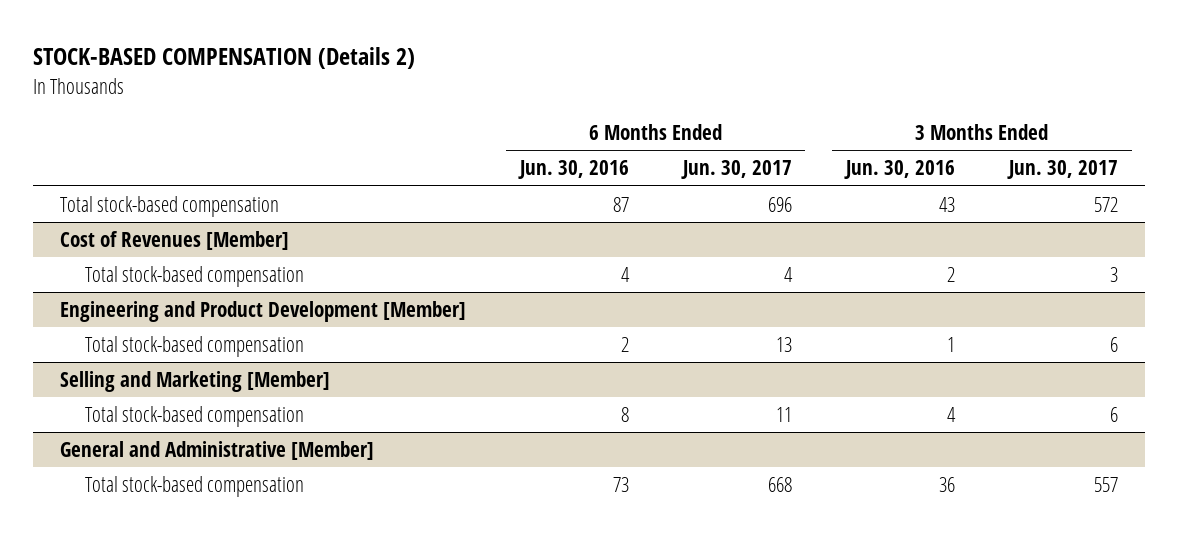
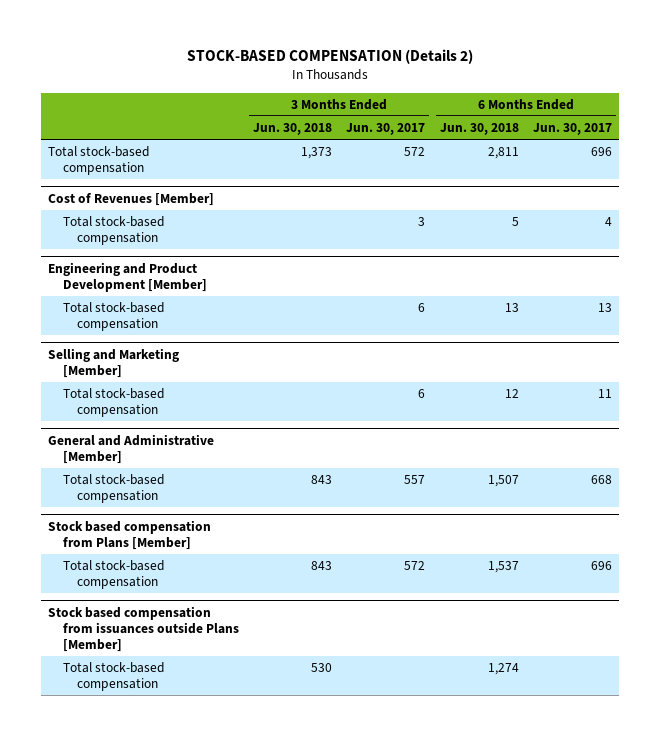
[517,160,629,180] Jun. 30, 2016 -> none
[844,160,956,180] Jun. 30, 2016 -> none
none -> [252,122,332,135] Jun. 30, 2018
none -> [439,122,519,135] Jun. 30, 2018
none -> [47,520,211,550] Stock based compensation from Plans [Member]
none -> [62,560,165,589] Total stock-based compensation
none -> [47,606,239,652] Stock based compensation from issuances outside Plans [Member]
none -> [62,662,165,691] Total stock-based compensation

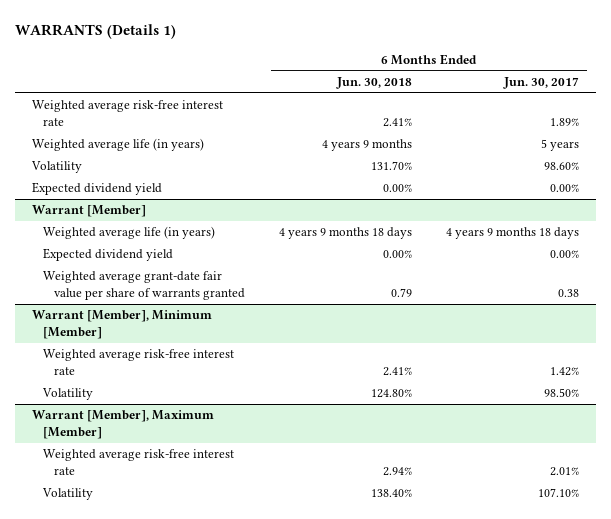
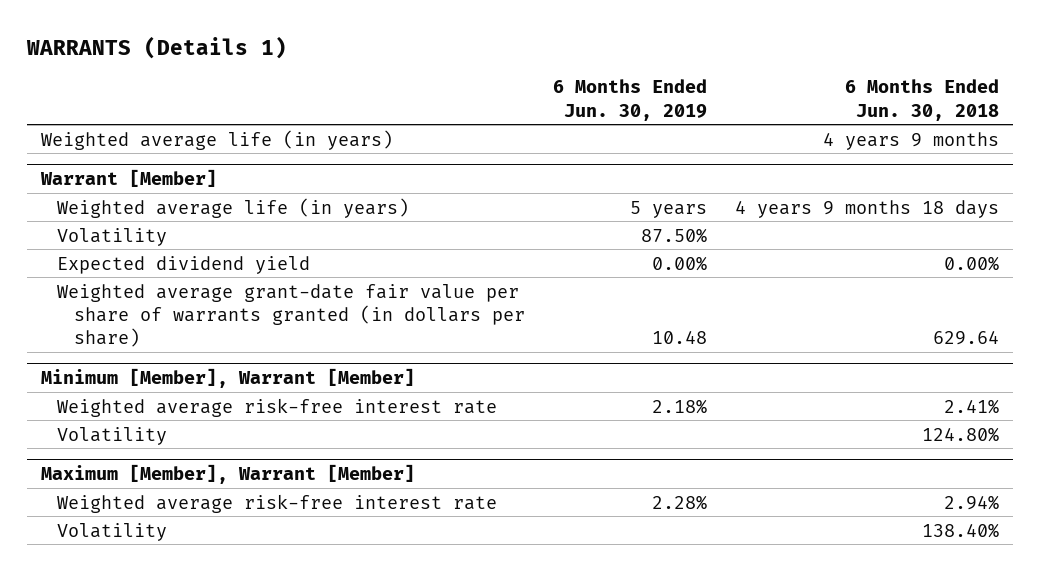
[502,76,579,89] Jun. 30, 2017 -> none
none -> [552,79,707,121] 6 Months Ended Jun. 30, 2019
[32,100,224,126] Weighted average risk-free interest rate -> none
[31,161,83,174] Volatility -> none
[32,182,163,196] Expected dividend yield -> none
none -> [57,227,168,246] Volatility
[43,271,246,300] Weighted average grant-date fair value per share of warrants granted -> [57,283,525,347] Weighted average grant-date fair value per share of warrants granted (in dollars per share)
[391,287,413,297] 0.79 -> [932,330,999,345] 629.64
[32,310,213,339] Warrant [Member], Minimum [Member] -> [40,368,415,389] Minimum [Member], Warrant [Member]
[32,410,215,439] Warrant [Member], Maximum [Member] -> [40,464,415,485] Maximum [Member], Warrant [Member]

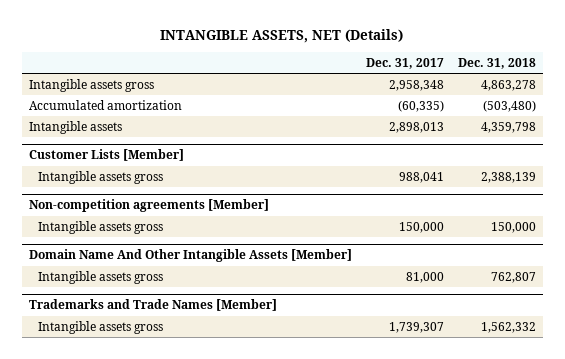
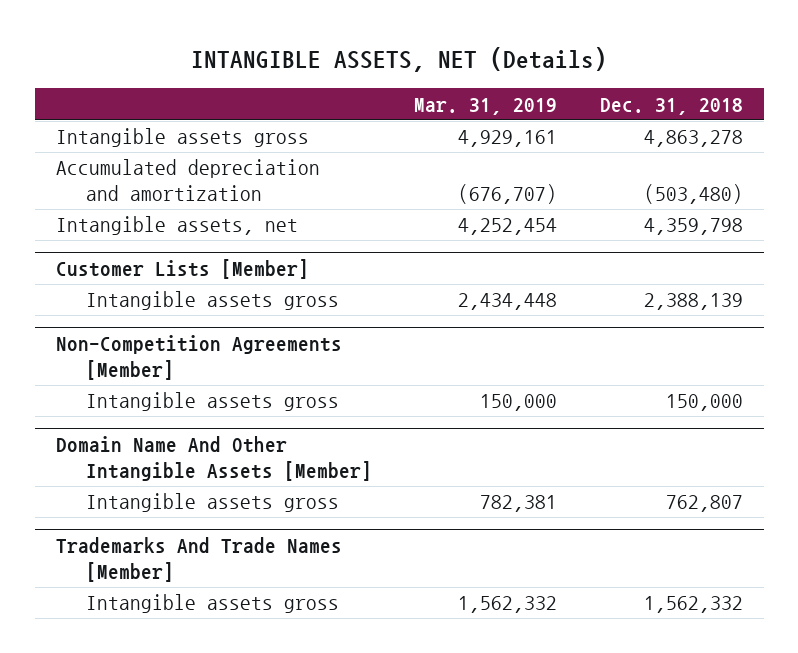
[365,57,444,69] Dec. 31, 2017 -> none
none -> [414,97,558,115] Mar. 31, 2019
[28,99,182,110] Accumulated amortization -> [55,159,320,202] Accumulated depreciation and amortization
[28,120,122,134] Intangible assets -> [55,216,298,236] Intangible assets, net
[28,199,269,213] Non-competition agreements [Member] -> [55,335,342,380] Non-Competition Agreements [Member]
[28,299,277,312] Trademarks and Trade Names [Member] -> [55,537,342,582] Trademarks And Trade Names [Member]

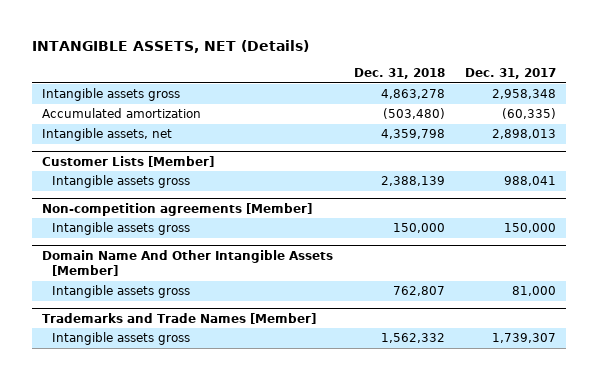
[414,97,558,115] Mar. 31, 2019 -> none
none -> [465,68,557,80] Dec. 31, 2017
[55,159,320,202] Accumulated depreciation and amortization -> [42,108,202,119] Accumulated amortization
[55,335,342,380] Non-Competition Agreements [Member] -> [42,202,313,216] Non-competition agreements [Member]
[55,537,342,582] Trademarks And Trade Names [Member] -> [42,312,317,324] Trademarks and Trade Names [Member]

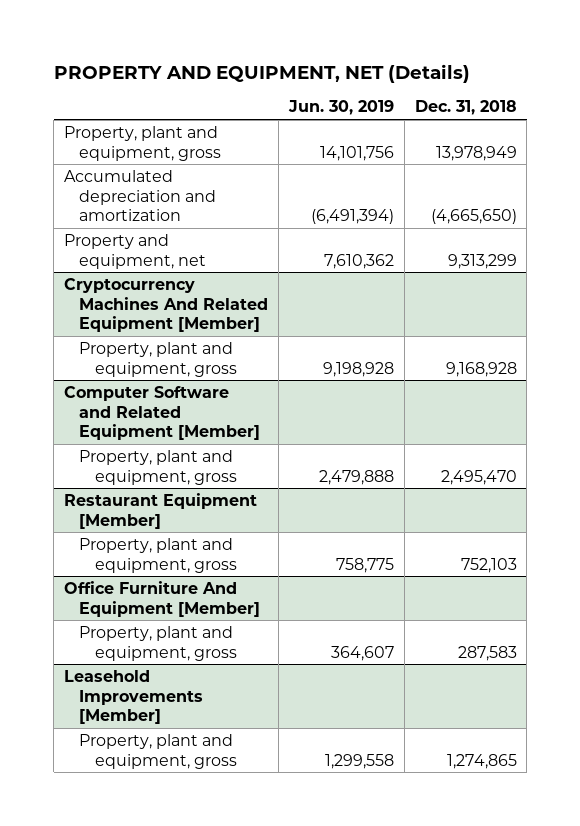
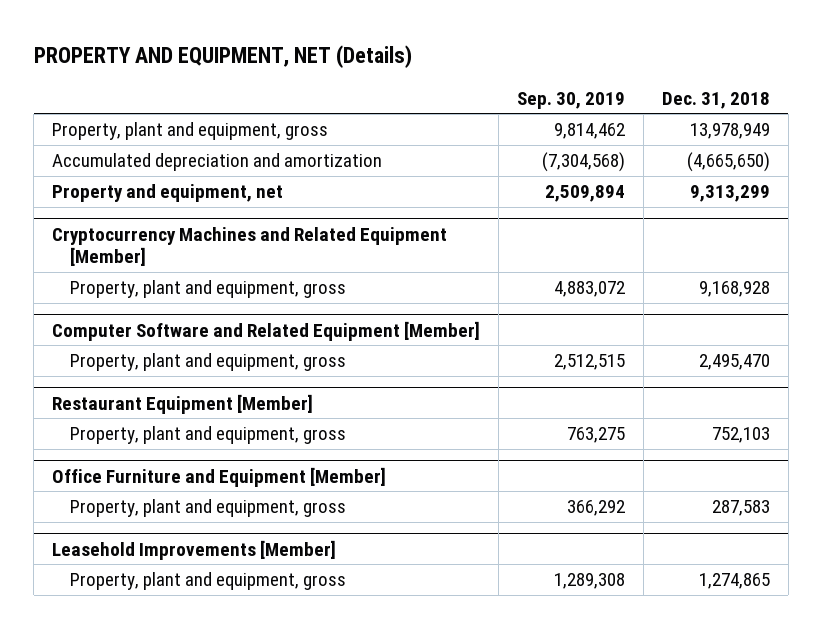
[287,100,394,116] Jun. 30, 2019 -> none
none -> [516,91,625,109] Sep. 30, 2019
[63,277,269,333] Cryptocurrency Machines And Related Equipment [Member] -> [52,226,448,267] Cryptocurrency Machines and Related Equipment [Member]
[63,580,261,617] Office Furniture And Equipment [Member] -> [52,466,387,487] Office Furniture and Equipment [Member]

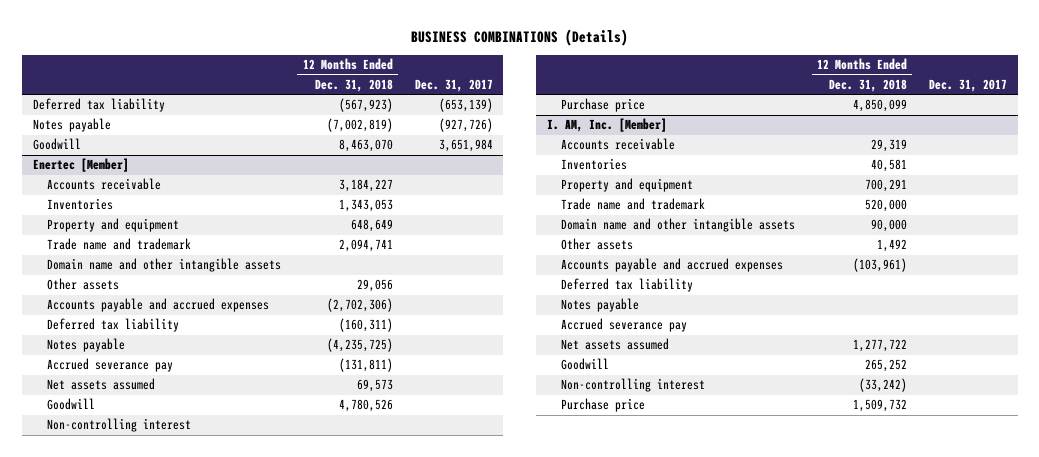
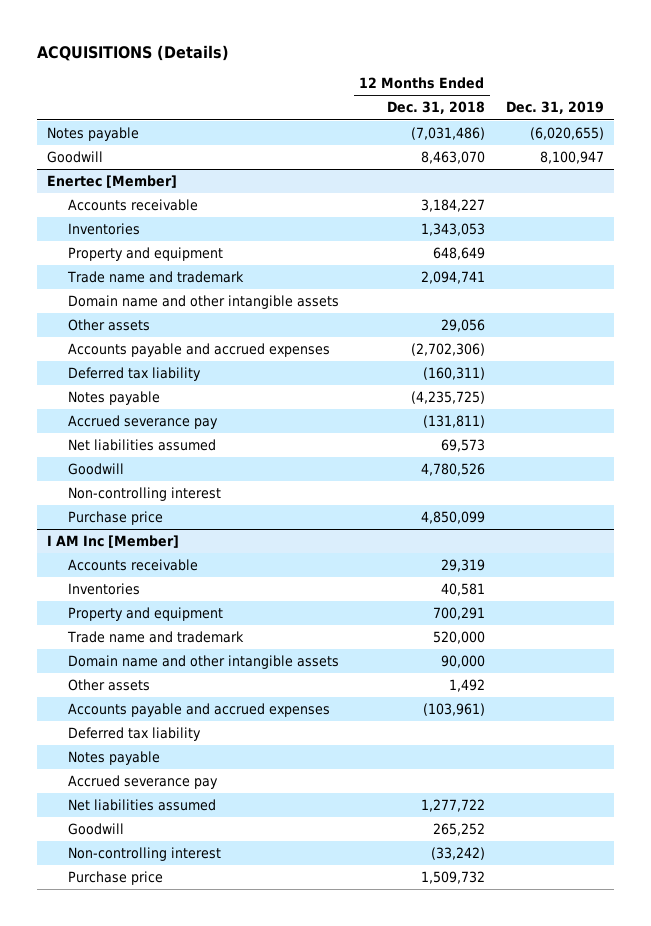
[410,28,628,46] BUSINESS COMBINATIONS (Details) -> [37,44,230,61] ACQUISITIONS (Details)
[414,78,493,92] Dec. 31, 2017 -> none
none -> [505,101,604,115] Dec. 31, 2019
[32,98,165,113] Deferred tax liability -> none
[326,118,393,133] (7,002,819) -> [410,127,485,141] (7,031,486)
[47,378,156,391] Net assets assumed -> [67,439,216,452] Net liabilities assumed
[546,118,667,133] I. AM, Inc. [Member] -> [47,535,180,549] I AM Inc [Member]
[561,338,670,351] Net assets assumed -> [67,799,216,812] Net liabilities assumed

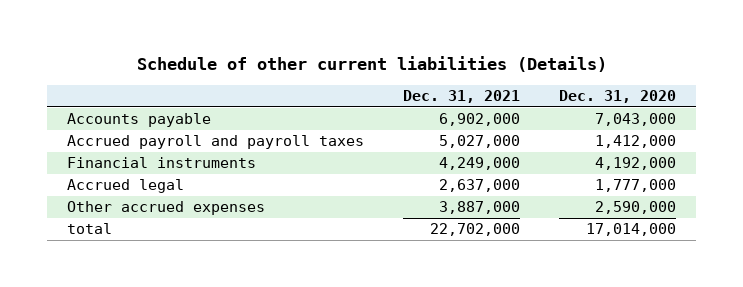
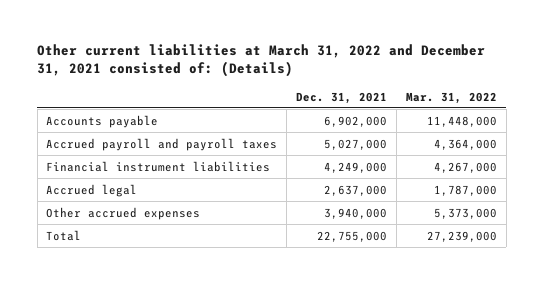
[136,55,607,72] Schedule of other current liabilities (Details) -> [37,44,486,78] Other current liabilities at March 31, 2022 and December 31, 2021 consisted of: (Details)
[559,90,677,104] Dec. 31, 2020 -> none
none -> [405,91,497,104] Mar. 31, 2022
[66,157,256,169] Financial instruments -> [46,160,271,172] Financial instrument liabilities
[439,201,521,215] 3,887,000 -> [324,207,388,219] 3,940,000
[66,223,112,235] total -> [46,229,82,241] Total
[430,223,521,237] 22,702,000 -> [317,230,388,242] 22,755,000

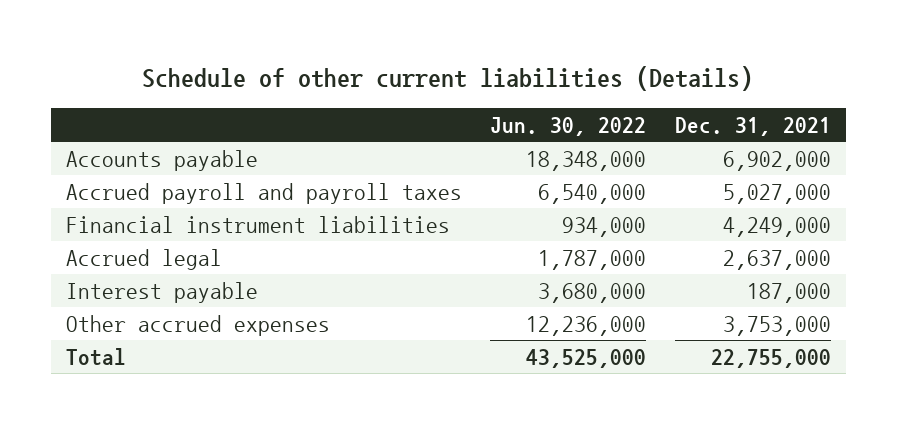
[37,44,486,78] Other current liabilities at March 31, 2022 and December 31, 2021 consisted of: (Details) -> [142,65,754,91] Schedule of other current liabilities (Details)
[405,91,497,104] Mar. 31, 2022 -> none
none -> [490,116,647,136] Jun. 30, 2022
none -> [65,281,258,303] Interest payable
[324,207,388,219] 3,940,000 -> [723,315,832,336] 3,753,000

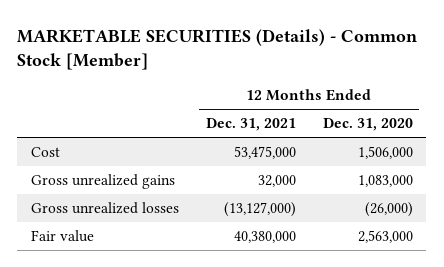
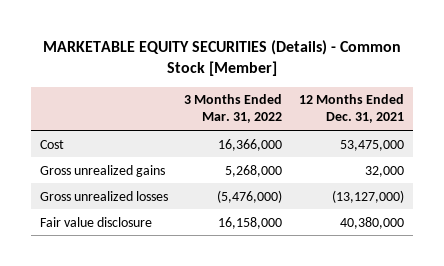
[17,28,418,70] MARKETABLE SECURITIES (Details) - Common Stock [Member] -> [42,40,401,77] MARKETABLE EQUITY SECURITIES (Details) - Common Stock [Member]
[322,118,413,132] Dec. 31, 2020 -> none
none -> [184,94,283,124] 3 Months Ended Mar. 31, 2022
[30,230,94,243] Fair value -> [39,216,152,227] Fair value disclosure

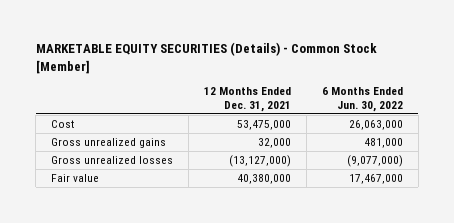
[184,94,283,124] 3 Months Ended Mar. 31, 2022 -> none
none -> [321,87,403,112] 6 Months Ended Jun. 30, 2022
[39,216,152,227] Fair value disclosure -> [51,173,100,182] Fair value

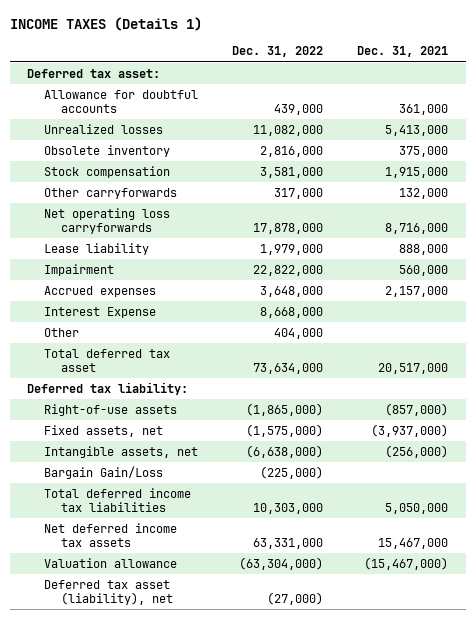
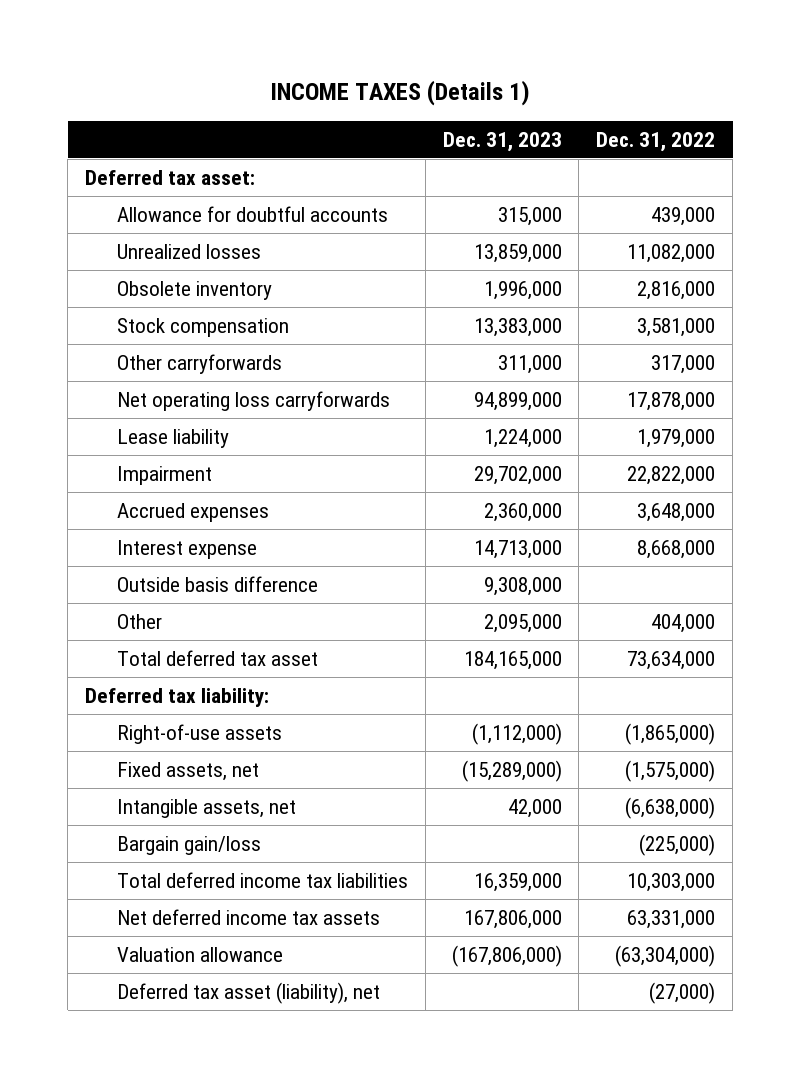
[357,46,449,58] Dec. 31, 2021 -> none
none -> [442,132,562,153] Dec. 31, 2023
[44,306,157,318] Interest Expense -> [116,539,257,559] Interest expense
none -> [116,575,318,592] Outside basis difference
[44,465,164,479] Bargain Gain/Loss -> [116,835,261,855] Bargain gain/loss

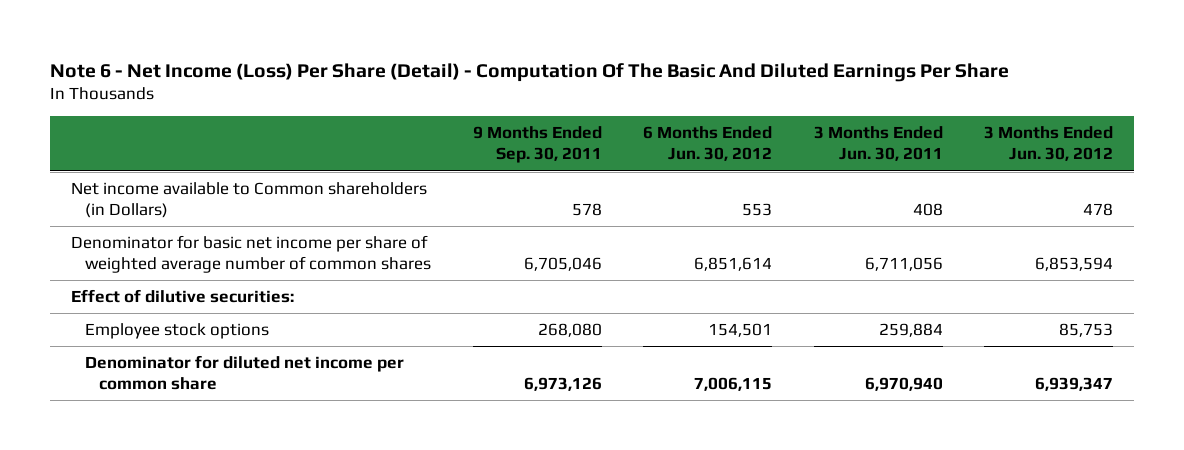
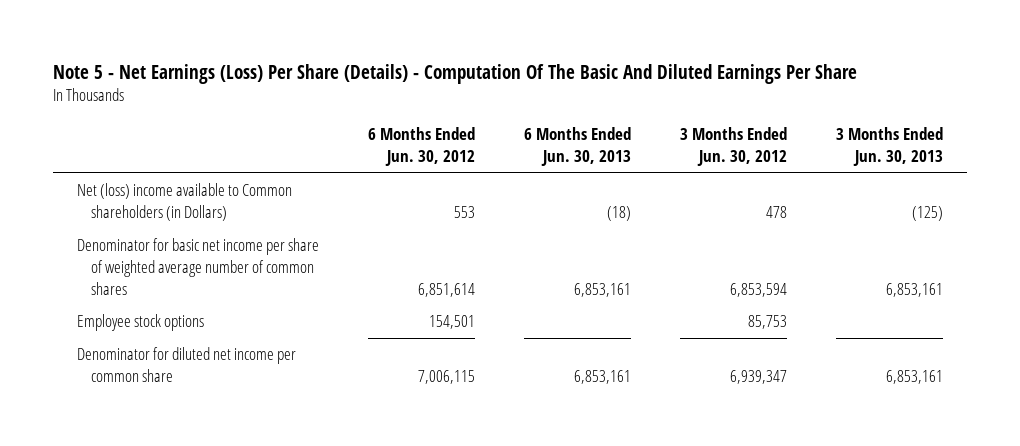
[50,62,1010,82] Note 6 - Net Income (Loss) Per Share (Detail) - Computation Of The Basic And Diluted Earnings Per Share -> [52,63,857,84] Note 5 - Net Earnings (Loss) Per Share (Details) - Computation Of The Basic And Diluted Earnings Per Share
[472,126,602,164] 9 Months Ended Sep. 30, 2011 -> none
[813,126,943,162] 3 Months Ended Jun. 30, 2011 -> none
none -> [523,127,631,167] 6 Months Ended Jun. 30, 2013
none -> [835,127,943,167] 3 Months Ended Jun. 30, 2013
[71,182,428,219] Net income available to Common shareholders (in Dollars) -> [77,183,293,222] Net (loss) income available to Common shareholders (in Dollars)
[71,289,295,304] Effect of dilutive securities: -> none

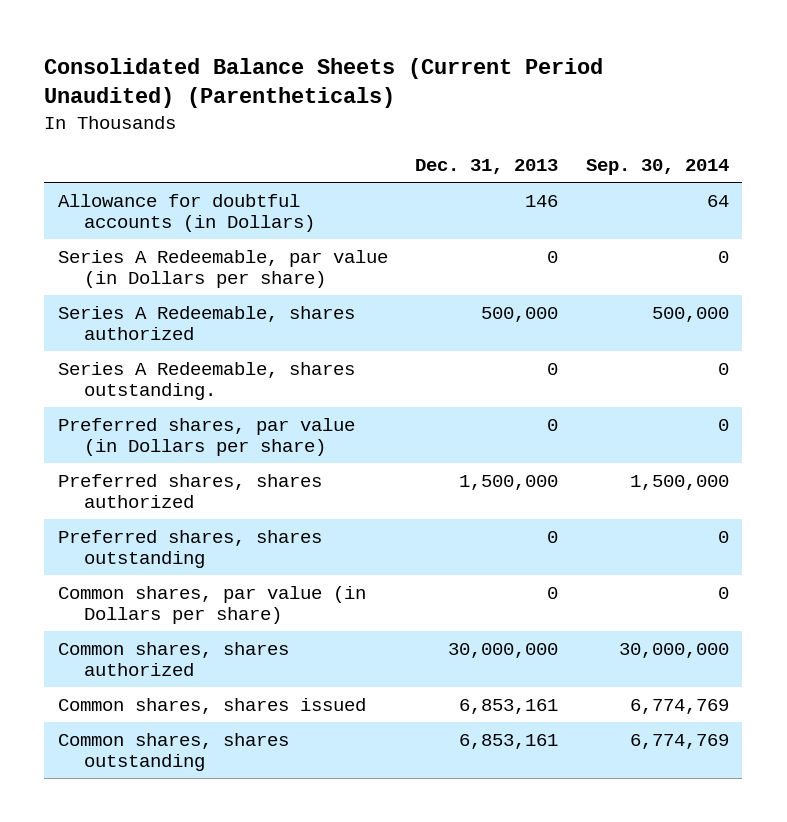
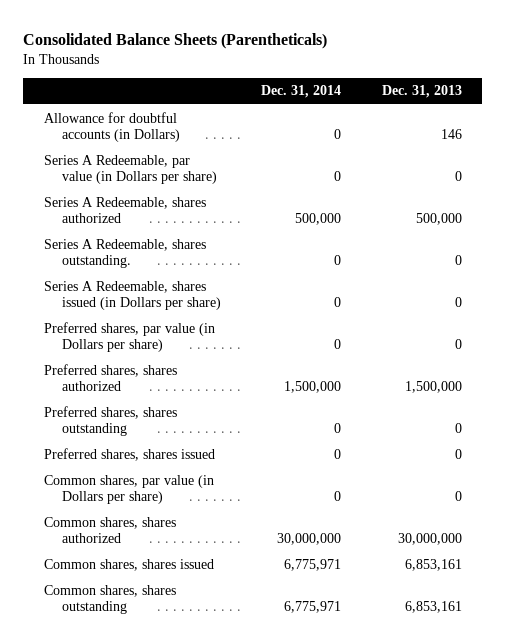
[44,57,604,109] Consolidated Balance Sheets (Current Period Unaudited) (Parentheticals) -> [23,32,328,49] Consolidated Balance Sheets (Parentheticals)
[585,159,729,176] Sep. 30, 2014 -> none
none -> [261,85,342,99] Dec. 31, 2014
none -> [43,280,221,310] Sеriеs Α Rеdееmablе, sharеs issued (in Dollars per share)
none -> [43,447,215,461] Prеfеrrеd sharеs, sharеs issuеd

